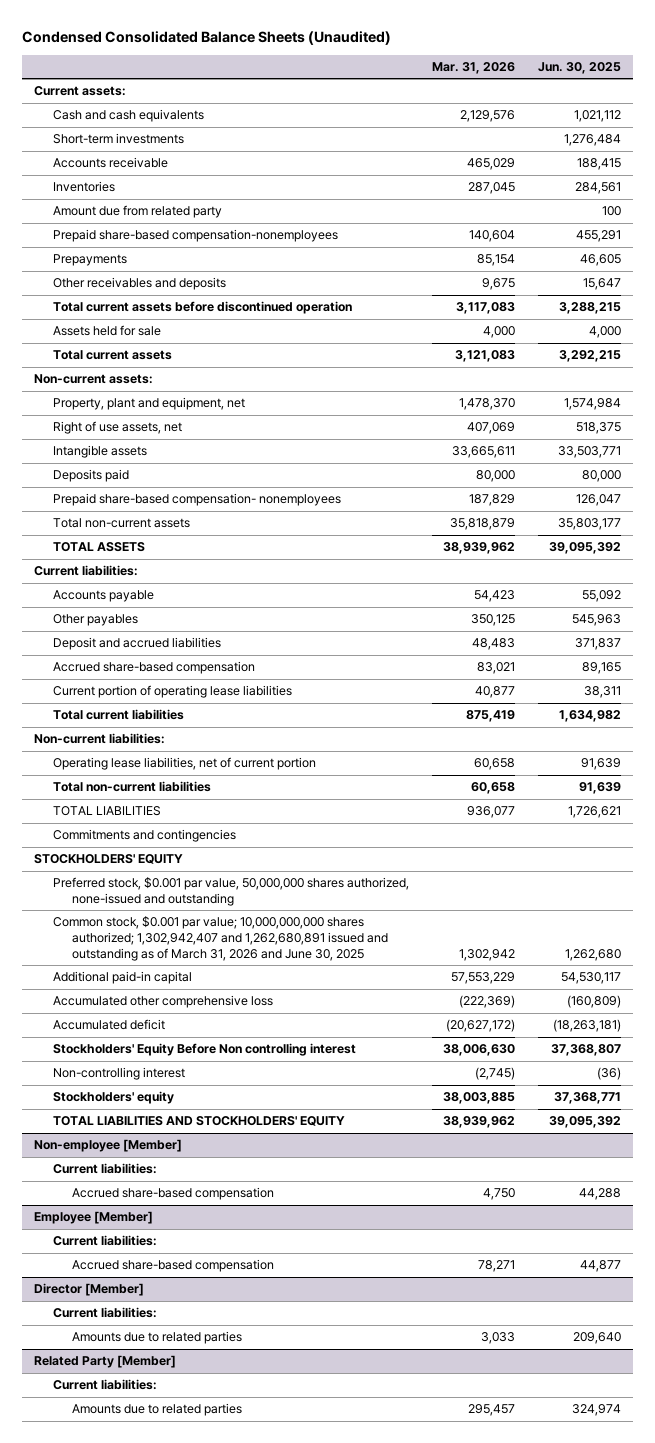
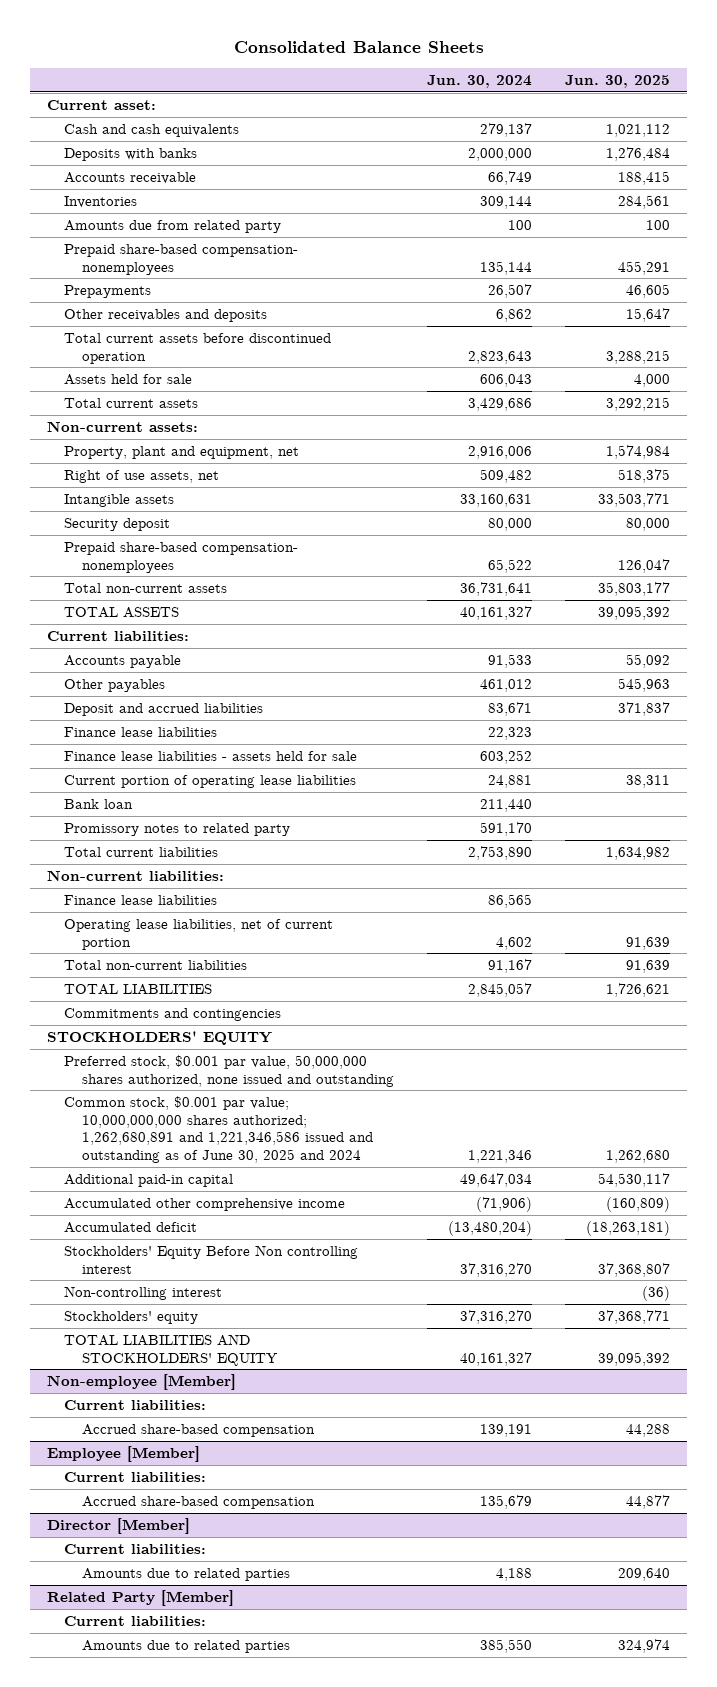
[22,30,392,45] Condensed Consolidated Balance Sheets (Unaudited) -> [233,41,484,54] Consolidated Balance Sheets
[431,61,515,74] Mar. 31, 2026 -> none
none -> [427,75,533,89] Jun. 30, 2024
[33,86,126,97] Current assets: -> [46,99,156,110] Current asset:
[52,133,184,145] Short-term investments -> [64,147,198,161] Deposits with banks
[52,205,222,219] Amount due from related party -> [64,219,282,233] Amounts due from related party
[52,229,338,243] Prepaid share-based compensation-nonemployees -> [64,243,299,275] Prepaid share-based compensation- nonemployees
[52,469,129,483] Deposits paid -> [64,517,171,531] Security deposit
[52,661,255,675] Accrued share-based compensation -> none
none -> [64,726,218,737] Finance lease liabilities
none -> [64,750,358,761] Finance lease liabilities - assets held for sale
none -> [64,798,134,809] Bank loan
none -> [64,822,291,836] Promissory notes to related party
none -> [64,894,218,905] Finance lease liabilities
[52,877,409,907] Preferred stock, $0.001 par value, 50,000,000 shares authorized, none-issued and outstanding -> [64,1054,394,1087] Preferred stock, $0.001 par value, 50,000,000 shares authorized, none issued and outstanding
[52,916,388,961] Common stock, $0.001 par value; 10,000,000,000 shares authorized; 1,302,942,407 and 1,262,680,891 issued and outstanding as of March 31, 2026 and June 30, 2025 -> [64,1095,373,1163] Common stock, $0.001 par value; 10,000,000,000 shares authorized; 1,262,680,891 and 1,221,346,586 issued and outstanding as of June 30, 2025 and 2024
[52,995,273,1009] Accumulated other comprehensive loss -> [64,1197,346,1211] Accumulated other comprehensive income

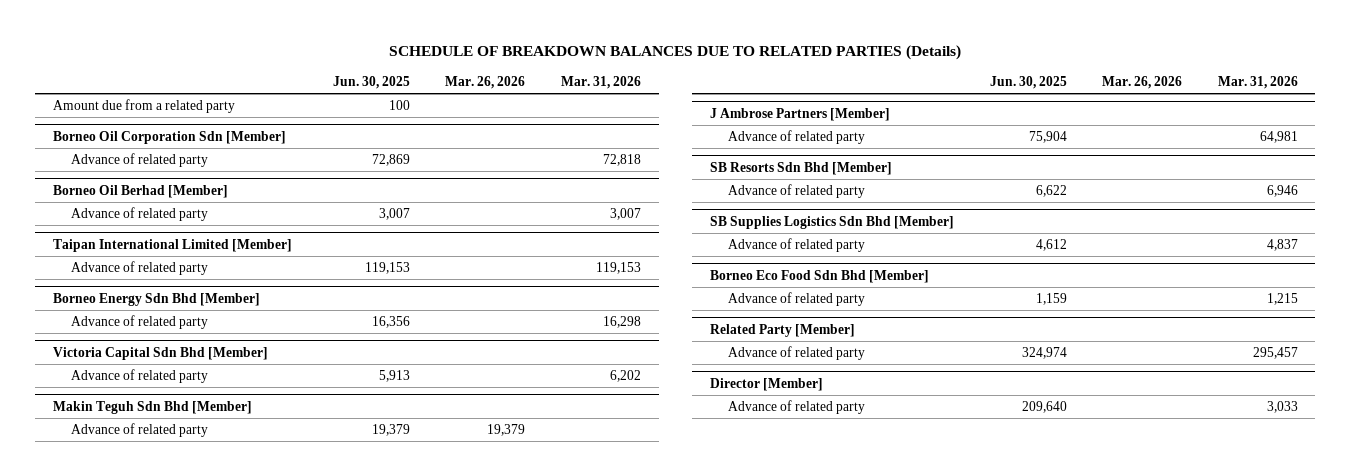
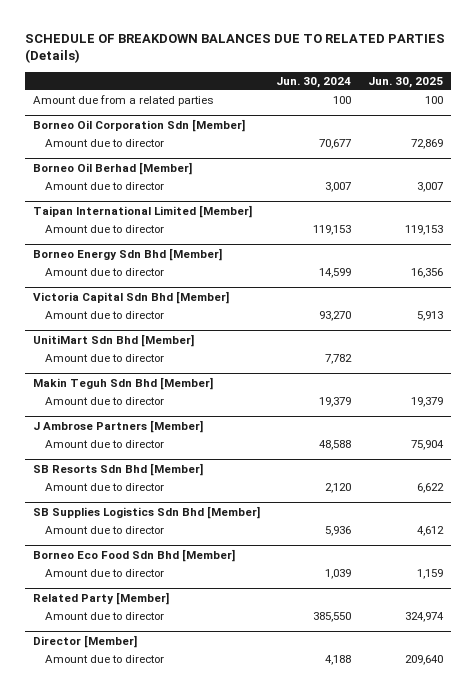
[445,75,526,89] Mar. 26, 2026 -> none
[560,75,641,89] Mar. 31, 2026 -> none
none -> [276,76,352,88] Jun. 30, 2024
[53,99,236,114] Amount due from a related party -> [33,95,215,107] Amount due from a related parties
[70,153,208,168] Advance of related party -> [45,139,165,148] Amount due to director
[70,207,208,222] Advance of related party -> [45,182,165,191] Amount due to director
[70,261,208,276] Advance of related party -> [45,225,165,234] Amount due to director
[70,315,208,330] Advance of related party -> [45,268,165,277] Amount due to director
[70,369,208,384] Advance of related party -> [45,311,165,320] Amount due to director
none -> [33,333,195,347] UnitiMart Sdn Bhd [Member]
none -> [45,354,165,363] Amount due to director
[70,423,208,438] Advance of related party -> [45,397,165,406] Amount due to director
[727,130,865,145] Advance of related party -> [45,440,165,449] Amount due to director
[727,184,865,199] Advance of related party -> [45,483,165,492] Amount due to director
[727,238,865,253] Advance of related party -> [45,526,165,535] Amount due to director
[727,292,865,307] Advance of related party -> [45,569,165,578] Amount due to director
[727,346,865,361] Advance of related party -> [45,612,165,621] Amount due to director
[727,400,865,415] Advance of related party -> [45,655,165,664] Amount due to director

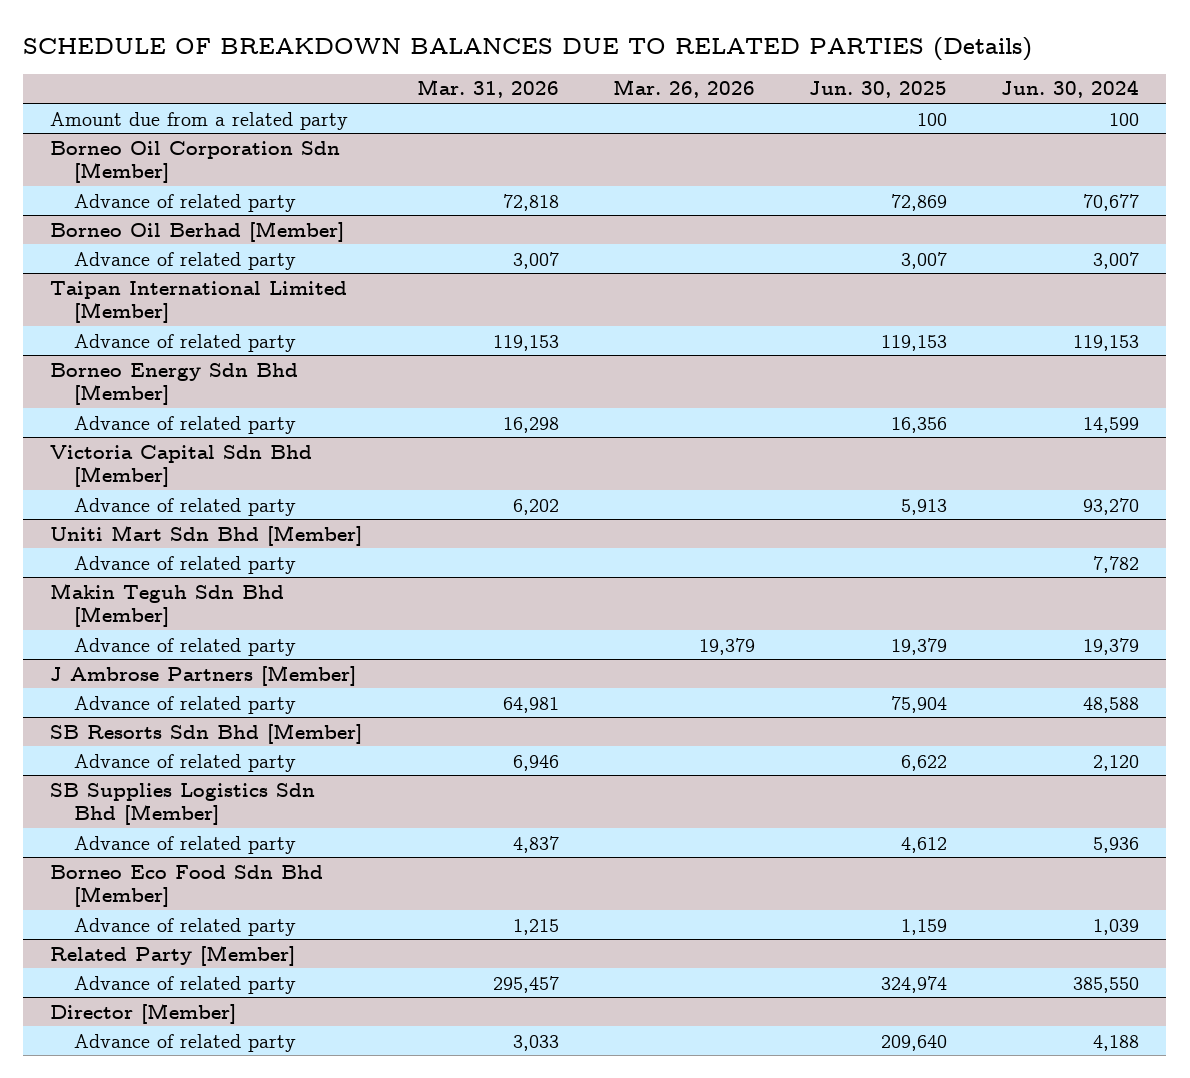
none -> [416,79,559,99] Mar. 31, 2026
none -> [612,79,755,99] Mar. 26, 2026
[33,95,215,107] Amount due from a related parties -> [50,111,349,130] Amount due from a related party
[45,139,165,148] Amount due to director -> [74,193,297,212] Advance of related party
[45,182,165,191] Amount due to director -> [74,251,297,270] Advance of related party
[45,225,165,234] Amount due to director -> [74,333,297,352] Advance of related party
[45,268,165,277] Amount due to director -> [74,415,297,434] Advance of related party
[45,311,165,320] Amount due to director -> [74,497,297,516] Advance of related party
[33,333,195,347] UnitiMart Sdn Bhd [Member] -> [50,524,363,546] Uniti Mart Sdn Bhd [Member]
[45,354,165,363] Amount due to director -> [74,555,297,574] Advance of related party
[45,397,165,406] Amount due to director -> [74,637,297,656] Advance of related party
[45,440,165,449] Amount due to director -> [74,695,297,714] Advance of related party
[45,483,165,492] Amount due to director -> [74,753,297,772] Advance of related party
[45,526,165,535] Amount due to director -> [74,835,297,854] Advance of related party
[45,569,165,578] Amount due to director -> [74,917,297,936] Advance of related party
[45,612,165,621] Amount due to director -> [74,975,297,994] Advance of related party
[45,655,165,664] Amount due to director -> [74,1033,297,1052] Advance of related party

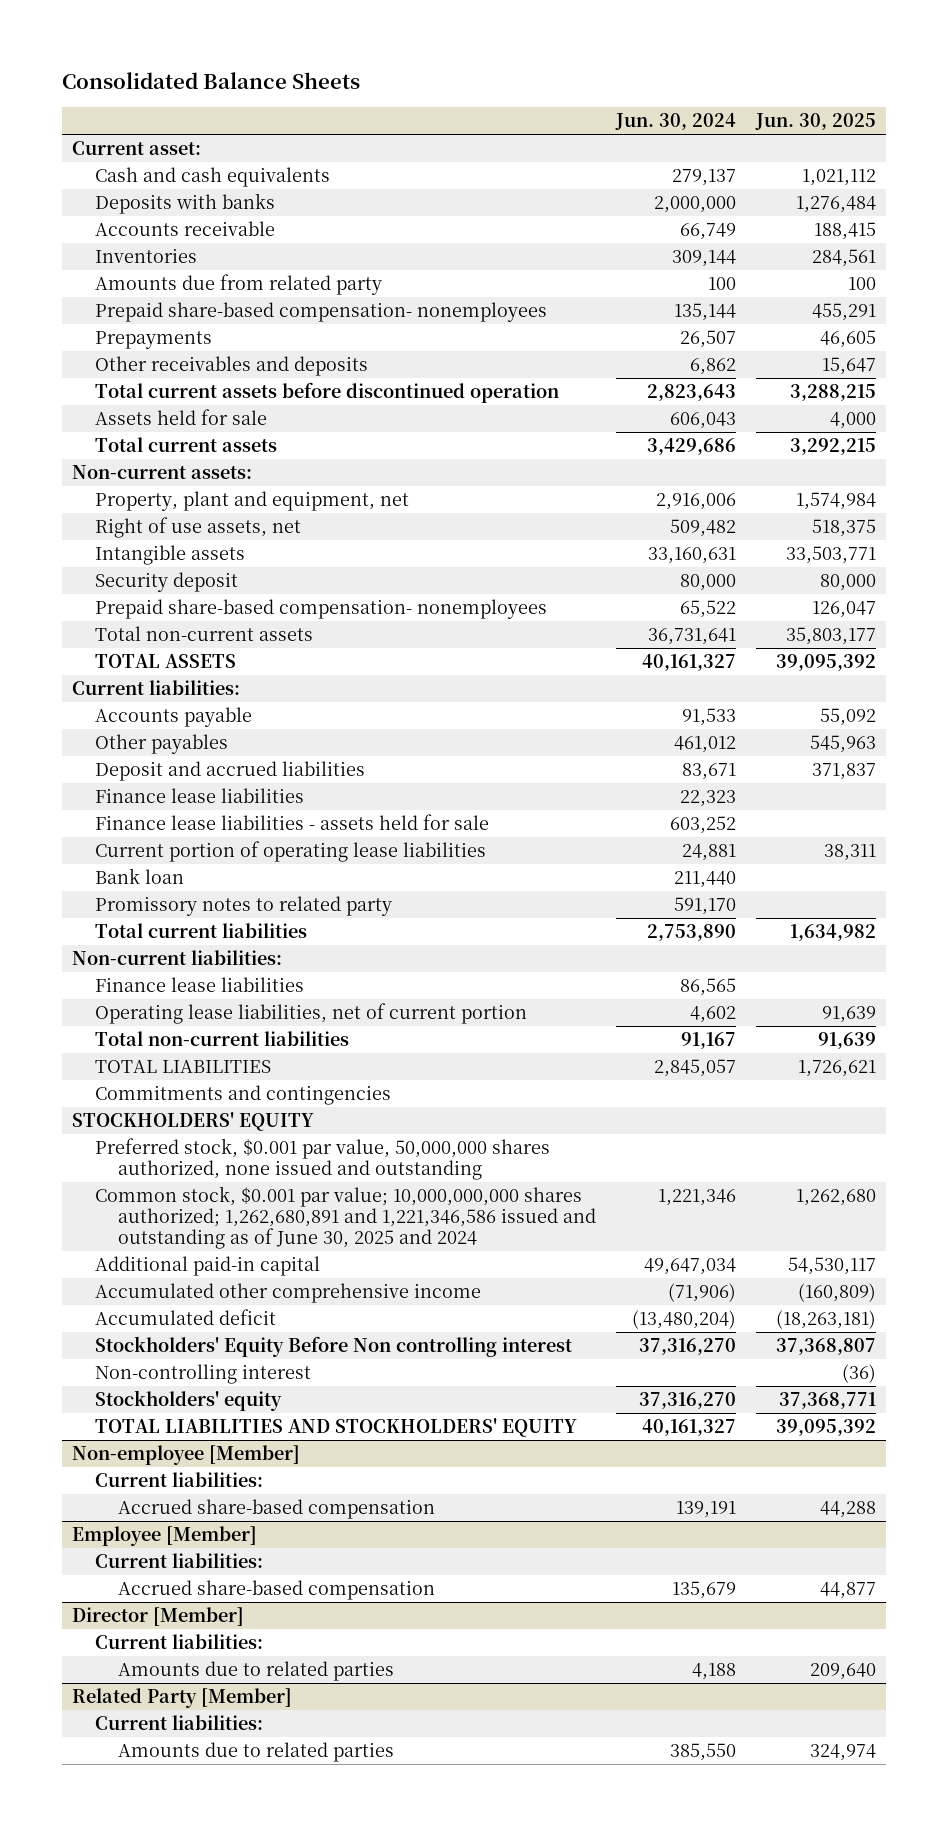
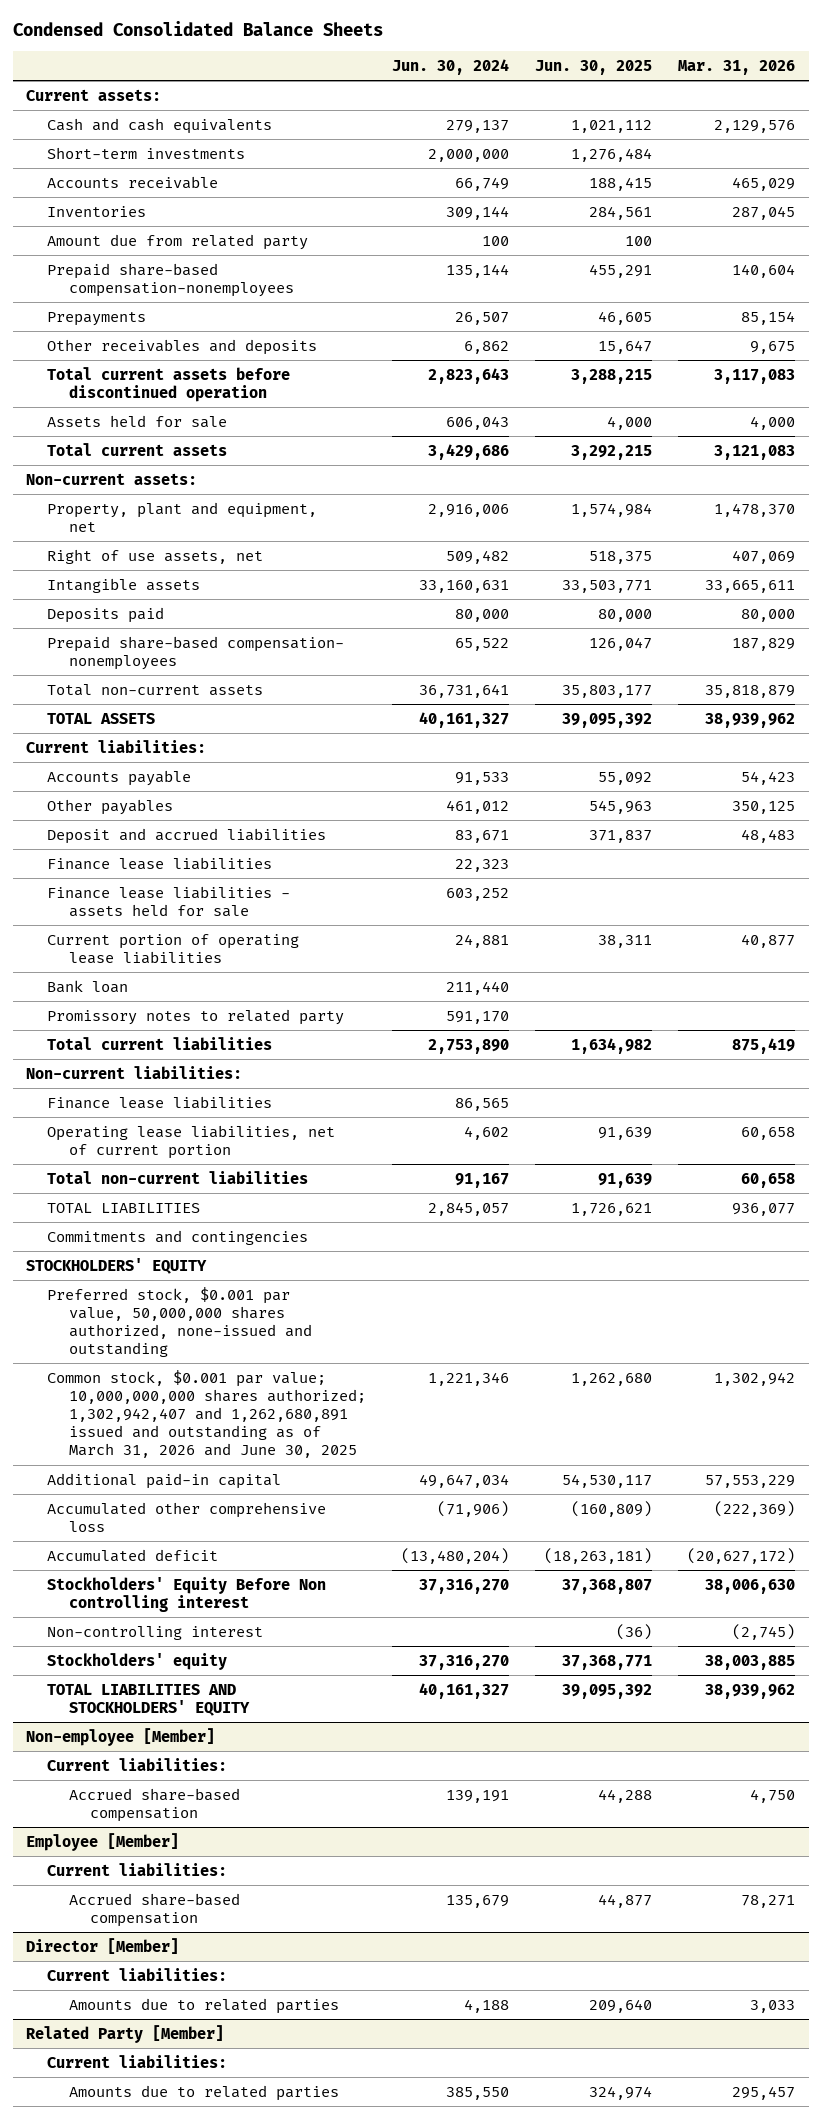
[61,72,360,90] Consolidated Balance Sheets -> [13,21,384,37] Condensed Consolidated Balance Sheets
none -> [678,59,796,75] Mar. 31, 2026
[71,141,201,156] Current asset: -> [26,88,162,101] Current assets:
[95,193,276,215] Deposits with banks -> [47,146,246,159] Short-term investments
[95,274,383,296] Amounts due from related party -> [47,233,309,250] Amount due from related party
[95,302,548,323] Prepaid share-based compensation- nonemployees -> [47,262,294,297] Prepaid share-based compensation-nonemployees
[95,572,239,593] Security deposit -> [47,606,165,623] Deposits paid
[95,1138,551,1181] Preferred stock, $0.001 par value, 50,000,000 shares authorized, none issued and outstanding -> [47,1286,312,1358] Preferred stock, $0.001 par value, 50,000,000 shares authorized, none-issued and outstanding
[95,1186,597,1250] Common stock, $0.001 par value; 10,000,000,000 shares authorized; 1,262,680,891 and 1,221,346,586 issued and outstanding as of June 30, 2025 and 2024 -> [47,1369,366,1459] Common stock, $0.001 par value; 10,000,000,000 shares authorized; 1,302,942,407 and 1,262,680,891 issued and outstanding as of March 31, 2026 and June 30, 2025
[95,1283,482,1304] Accumulated other comprehensive income -> [47,1501,327,1532] Accumulated other comprehensive loss

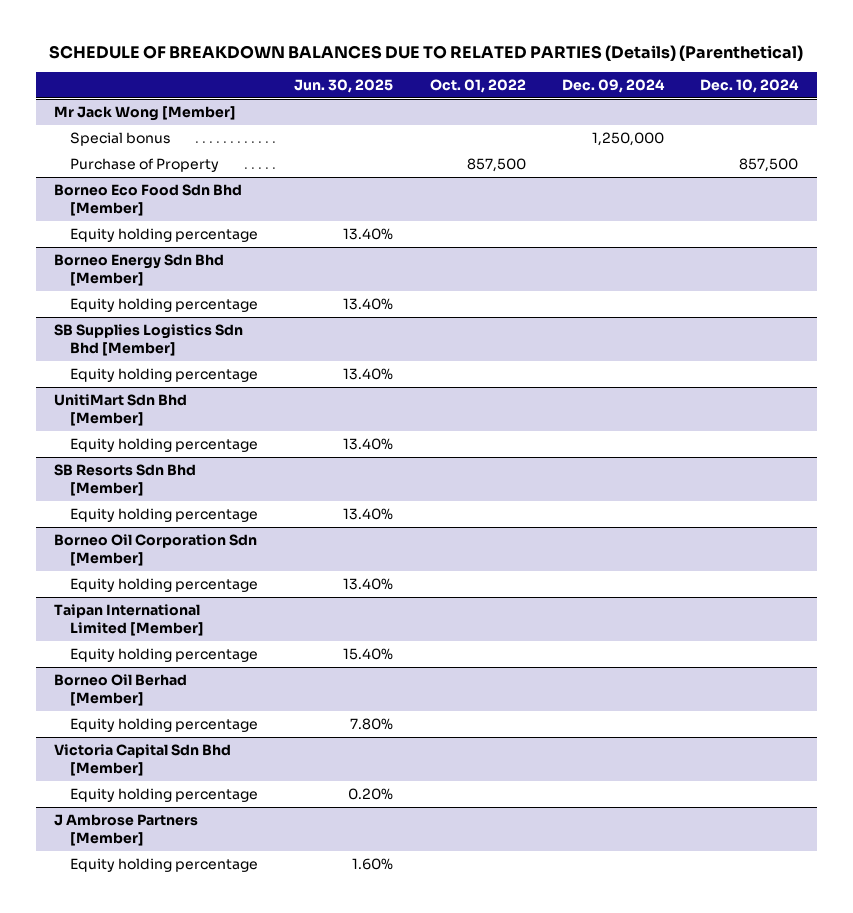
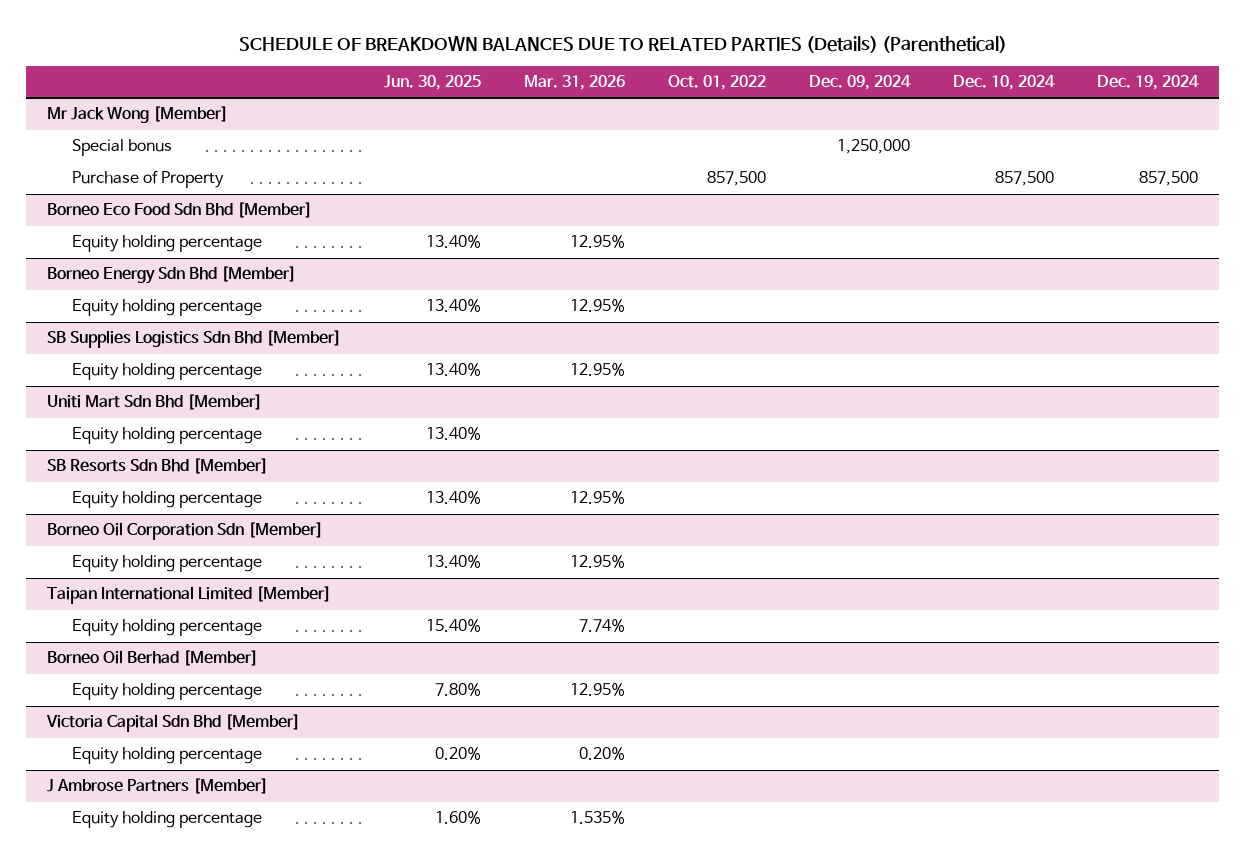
none -> [524,75,626,91] Mar. 31, 2026
none -> [1096,75,1199,91] Dec. 19, 2024
[54,394,188,426] UnitiMart Sdn Bhd [Member] -> [47,394,263,411] Uniti Mart Sdn Bhd [Member]

